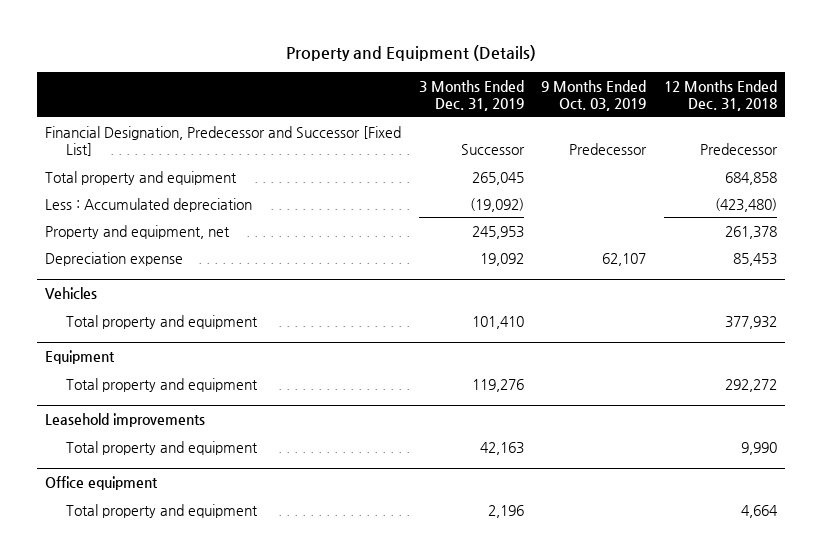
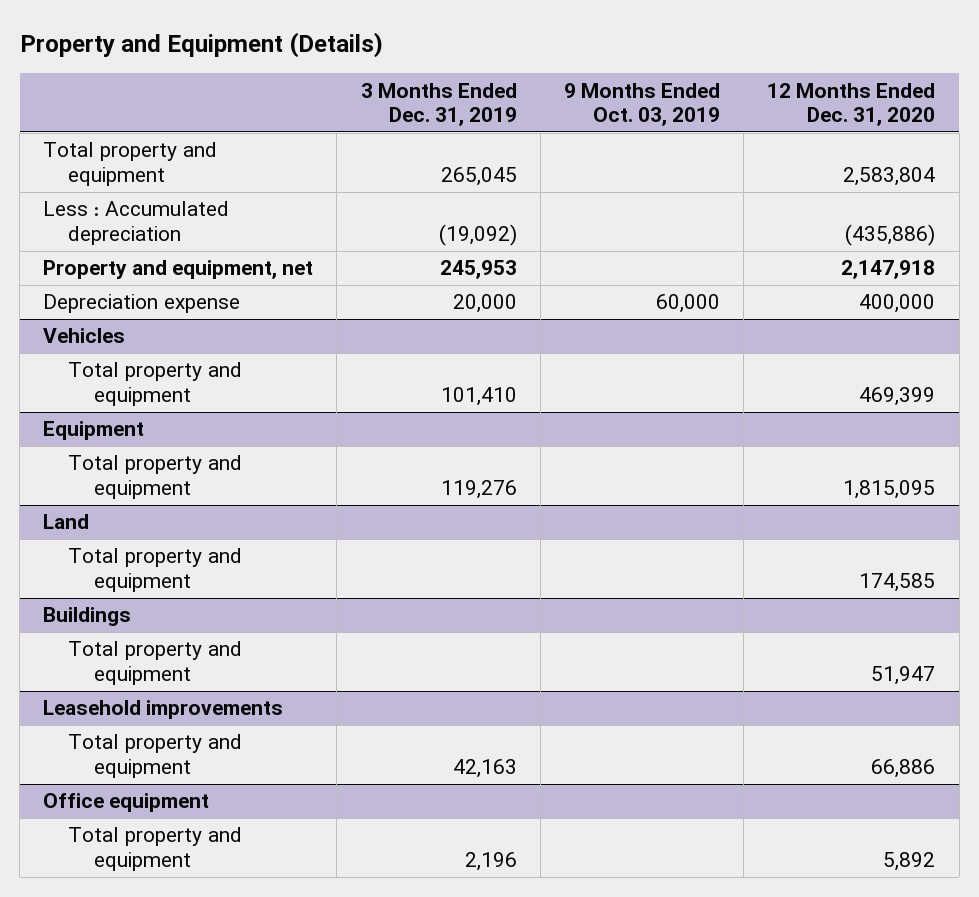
[663,79,777,111] 12 Months Ended Dec. 31, 2018 -> none
none -> [767,82,936,127] 12 Months Ended Dec. 31, 2020
[45,125,402,156] Financial Designation, Predecessor and Successor [Fixed List] -> none
[479,252,524,266] 19,092 -> [452,294,517,314] 20,000
[602,252,647,266] 62,107 -> [655,294,720,314] 60,000
none -> [43,514,90,530] Land
none -> [68,548,243,593] Total property and equipment
none -> [43,607,132,627] Buildings
none -> [68,641,243,686] Total property and equipment

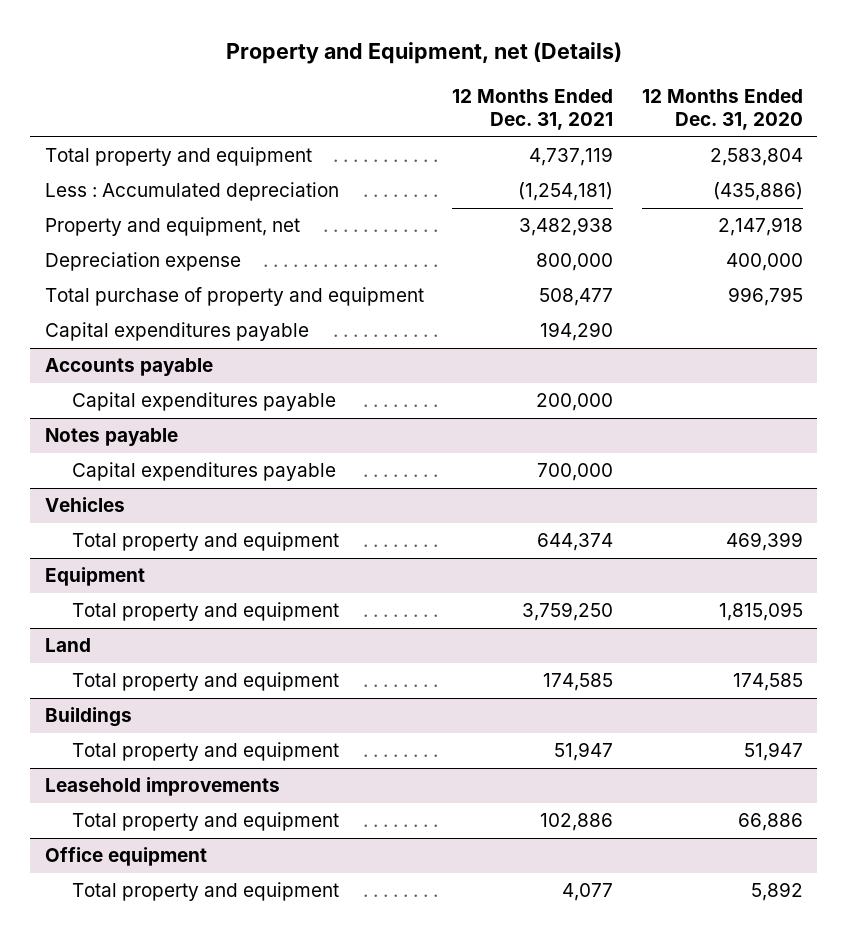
[19,32,383,59] Property and Equipment (Details) -> [225,42,622,65] Property and Equipment, net (Details)
[360,82,517,127] 3 Months Ended Dec. 31, 2019 -> none
[563,82,720,127] 9 Months Ended Oct. 03, 2019 -> none
none -> [452,88,614,131] 12 Months Ended Dec. 31, 2021
none -> [44,287,424,307] Total purchase of property and equipment
none -> [44,322,309,342] Capital expenditures payable
none -> [44,358,213,377] Accounts payable
none -> [71,392,336,412] Capital expenditures payable
none -> [44,428,178,447] Notes payable
none -> [71,462,336,482] Capital expenditures payable

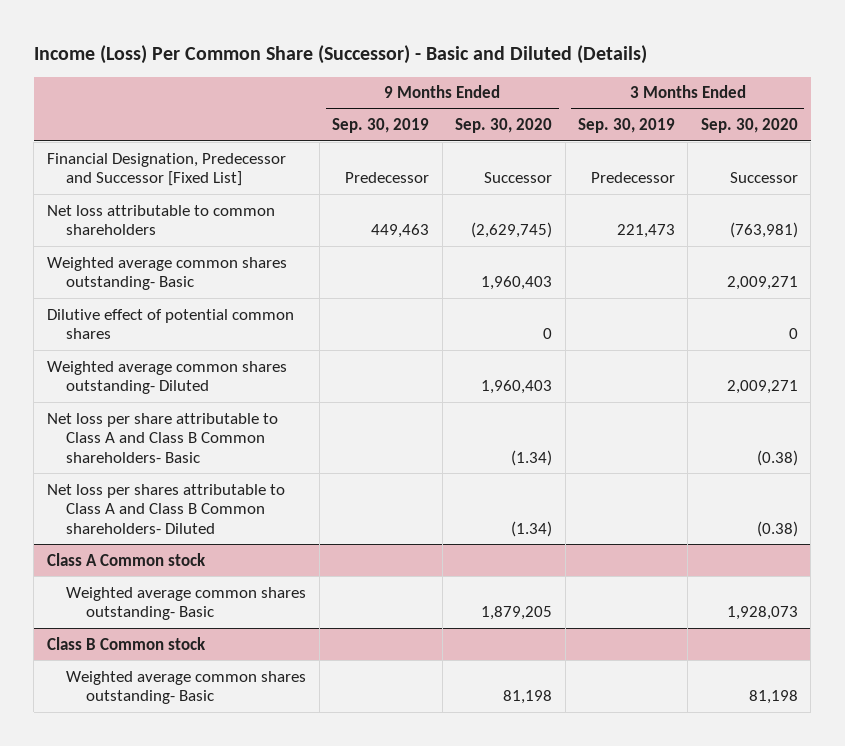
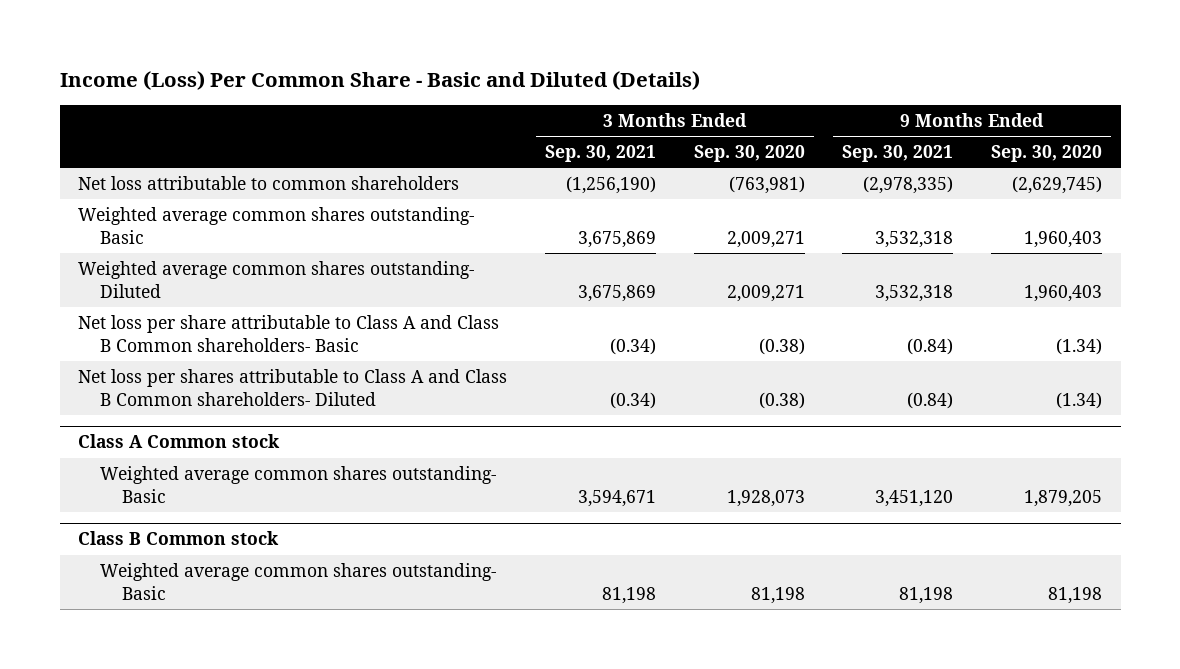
[33,44,647,64] Income (Loss) Per Common Share (Successor) - Basic and Diluted (Details) -> [59,71,700,91] Income (Loss) Per Common Share - Basic and Diluted (Details)
[332,118,430,134] Sep. 30, 2019 -> none
[577,118,675,134] Sep. 30, 2019 -> none
none -> [545,144,657,162] Sep. 30, 2021
none -> [842,144,954,162] Sep. 30, 2021
[46,152,286,187] Financial Designation, Predecessor and Successor [Fixed List] -> none
[46,308,294,340] Dilutive effect of potential common shares -> none

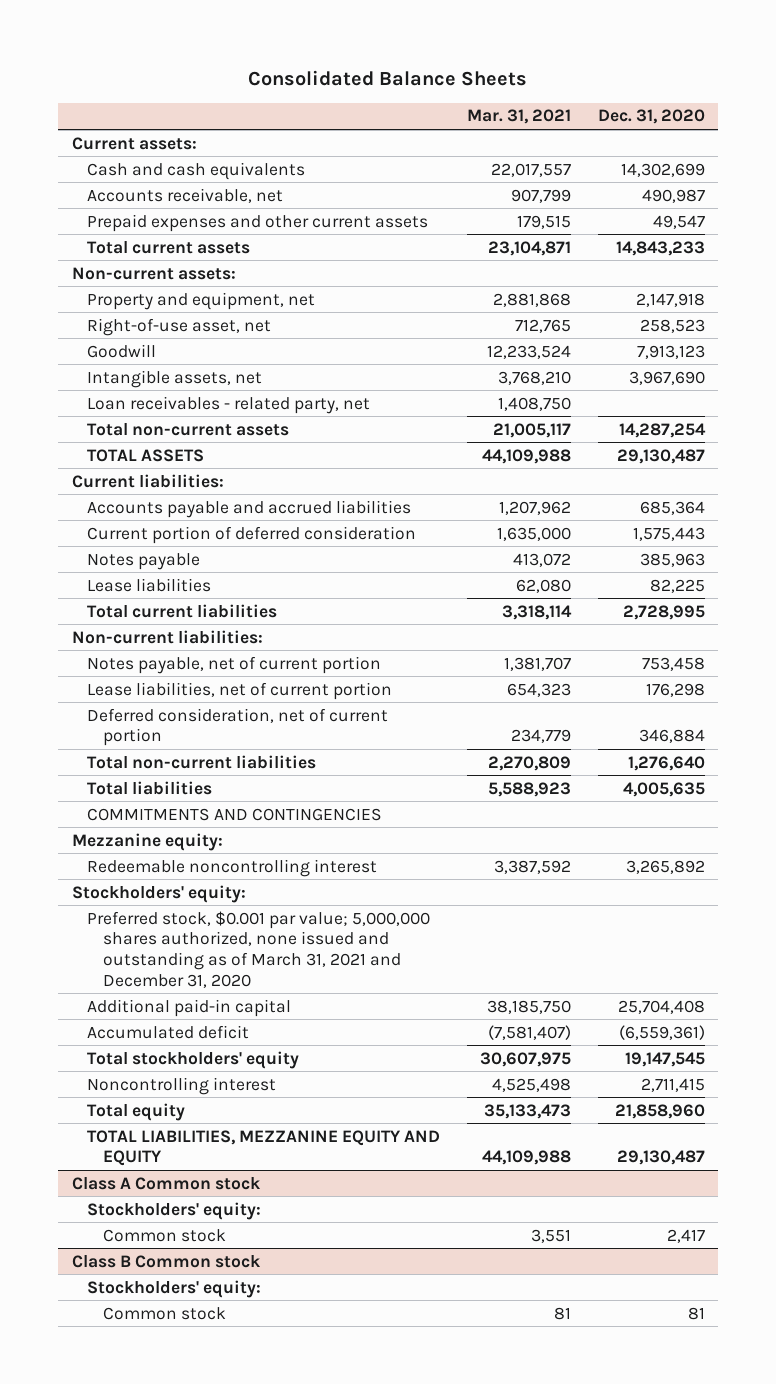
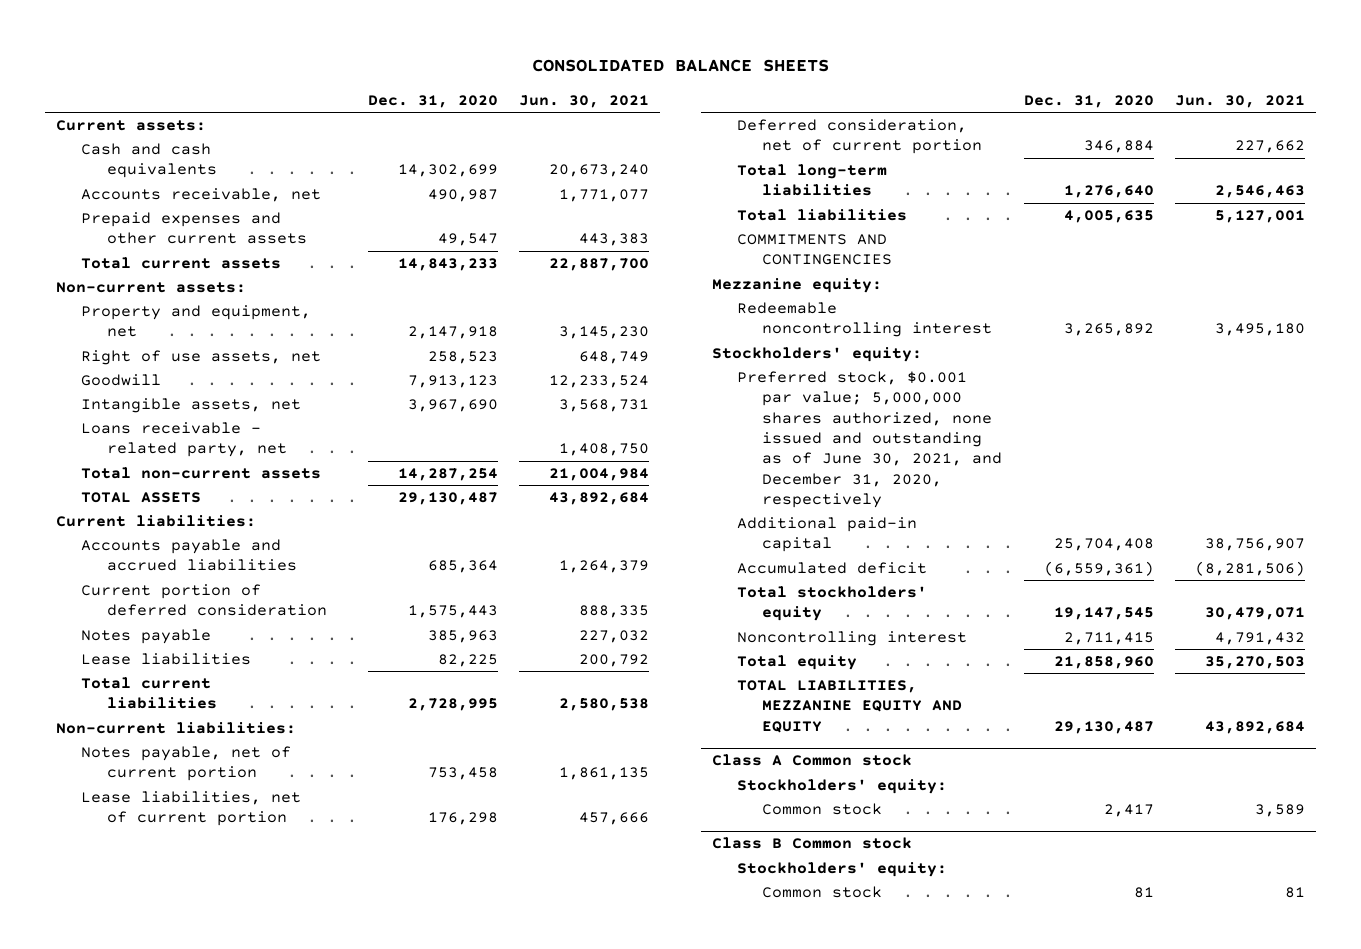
[248,70,528,87] Consolidated Balance Sheets -> [531,59,829,73] CONSOLIDATED BALANCE SHEETS
[467,109,572,125] Mar. 31, 2021 -> none
none -> [519,95,650,109] Jun. 30, 2021
[87,317,272,336] Right-of-use asset, net -> [81,350,322,366] Right of use assets, net
[87,395,371,414] Loan receivables - related party, net -> [81,422,287,458] Loans receivable - related party, net
[87,754,317,769] Total non-current liabilities -> [737,164,888,197] Total long-term liabilities
[87,910,431,988] Preferred stock, $0.001 par value; 5,000,000 shares authorized, none issued and outstanding as of March 31, 2021 and December 31, 2020 -> [737,371,1003,509] Preferred stock, $0.001 par value; 5,000,000 shares authorized, none issued and outstanding as of June 30, 2021, and December 31, 2020, respectively

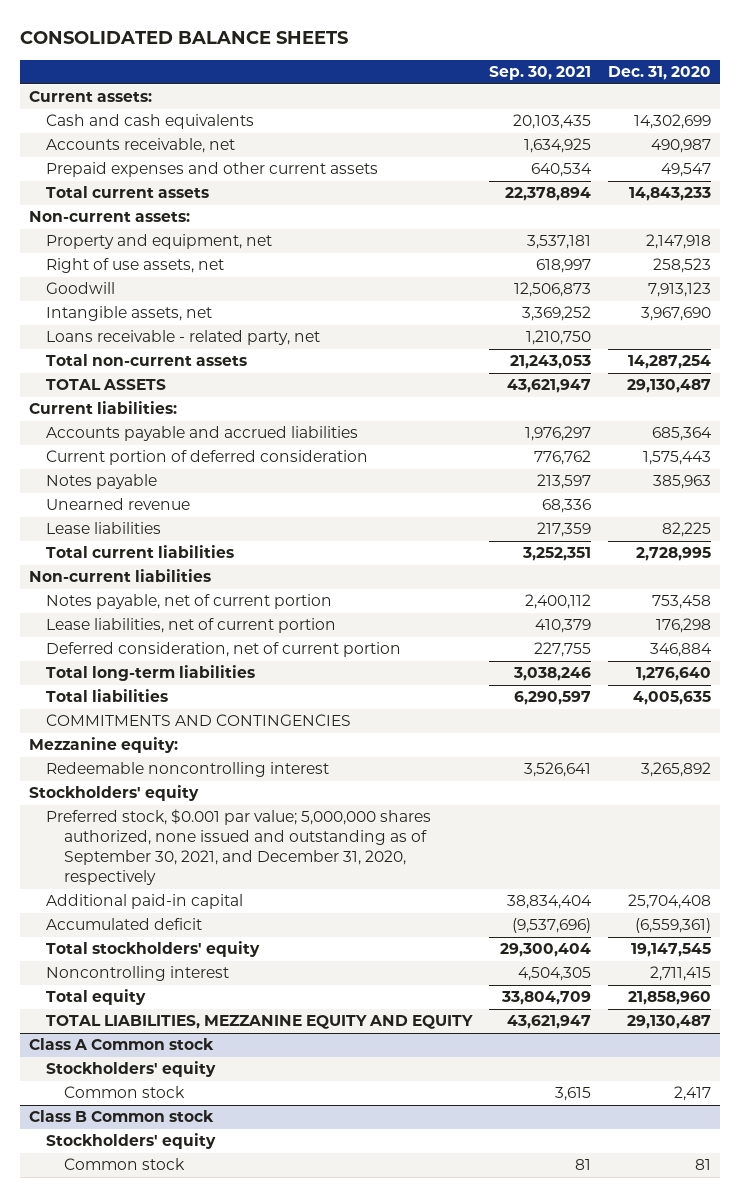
[519,95,650,109] Jun. 30, 2021 -> none
none -> [489,66,592,81] Sep. 30, 2021
none -> [46,498,191,511] Unearned revenue
[56,722,297,735] Non-current liabilities: -> [28,569,211,583] Non-current liabilities
[711,347,922,363] Stockholders' equity: -> [28,785,199,802] Stockholders' equity
[737,371,1003,509] Preferred stock, $0.001 par value; 5,000,000 shares authorized, none issued and outstanding as of June 30, 2021, and December 31, 2020, respectively -> [46,809,432,886] Preferred stock, $0.001 par value; 5,000,000 shares authorized, none issued and outstanding as of September 30, 2021, and December 31, 2020, respectively
[737,779,948,795] Stockholders' equity: -> [46,1061,217,1078] Stockholders' equity
[737,862,948,878] Stockholders' equity: -> [46,1133,217,1150] Stockholders' equity

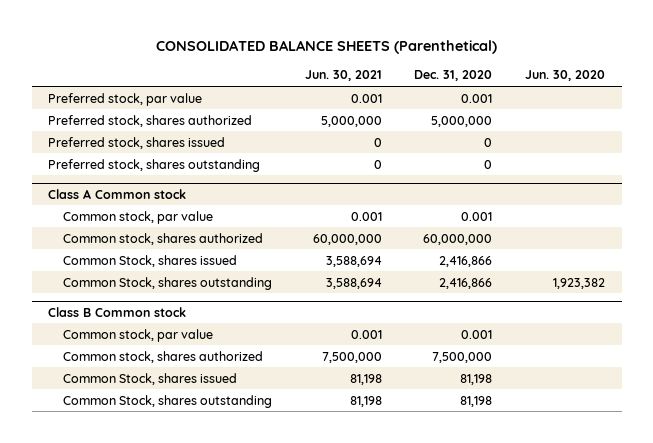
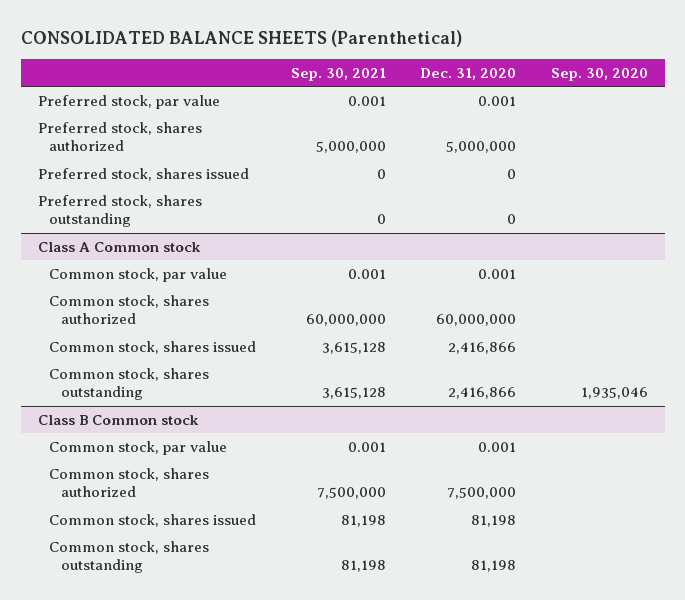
[304,70,382,82] Jun. 30, 2021 -> none
[525,70,606,82] Jun. 30, 2020 -> none
none -> [290,68,386,82] Sep. 30, 2021
none -> [550,68,648,82] Sep. 30, 2020
[62,254,237,267] Common Stock, shares issued -> [49,340,257,354] Common stock, shares issued
[62,276,272,290] Common Stock, shares outstanding -> [49,367,210,401] Common stock, shares outstanding
[62,372,237,385] Common Stock, shares issued -> [49,513,257,527] Common stock, shares issued
[62,394,272,408] Common Stock, shares outstanding -> [49,540,210,574] Common stock, shares outstanding

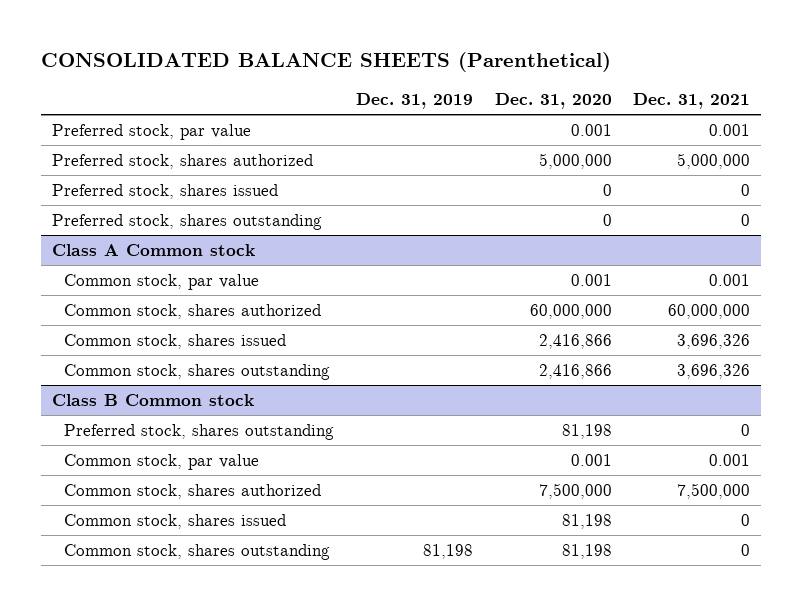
[290,68,386,82] Sep. 30, 2021 -> none
[550,68,648,82] Sep. 30, 2020 -> none
none -> [355,93,473,110] Dec. 31, 2019
none -> [633,93,751,110] Dec. 31, 2021
none -> [64,424,335,441] Preferred stock, shares outstanding

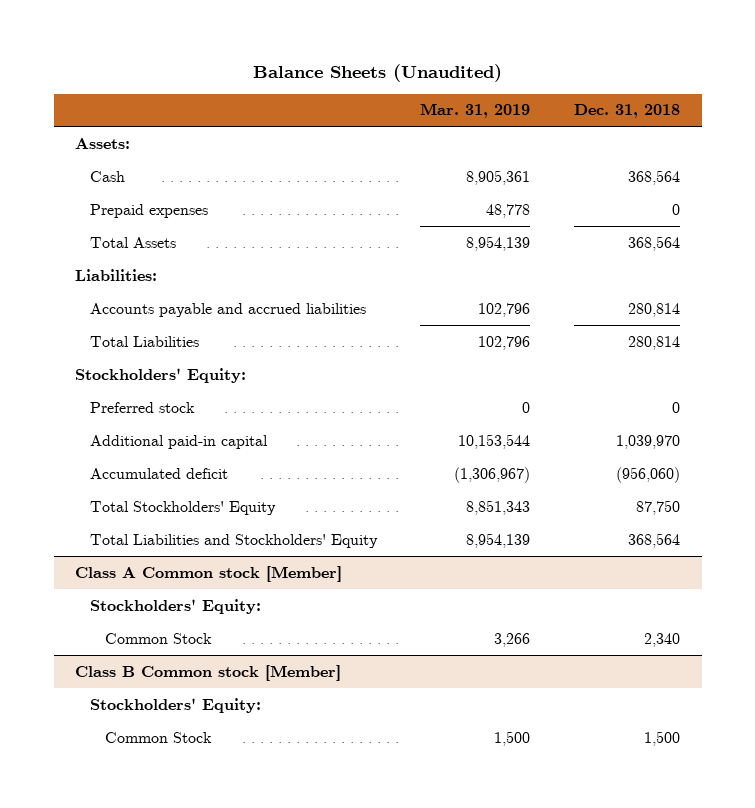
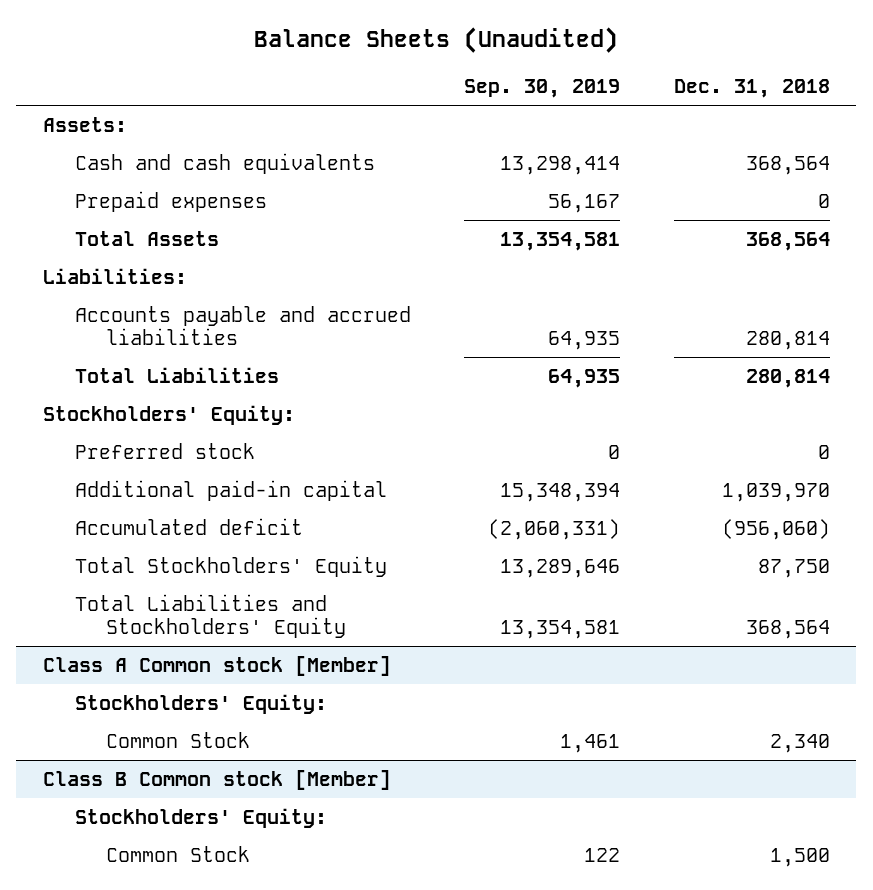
[420,103,531,119] Mar. 31, 2019 -> none
none -> [464,78,621,98] Sep. 30, 2019
[89,170,125,182] Cash -> [74,153,375,175] Cash and cash equivalents

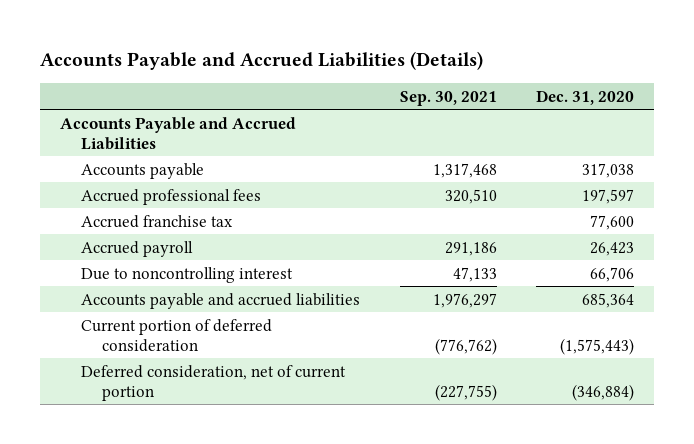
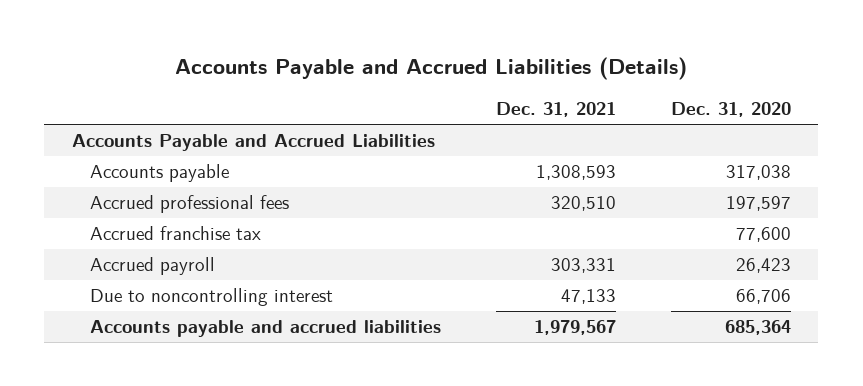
[399,90,497,106] Sep. 30, 2021 -> none
none -> [495,102,616,118] Dec. 31, 2021
[81,318,273,352] Current portion of deferred consideration -> none
[81,364,347,401] Deferred consideration, net of current portion -> none

